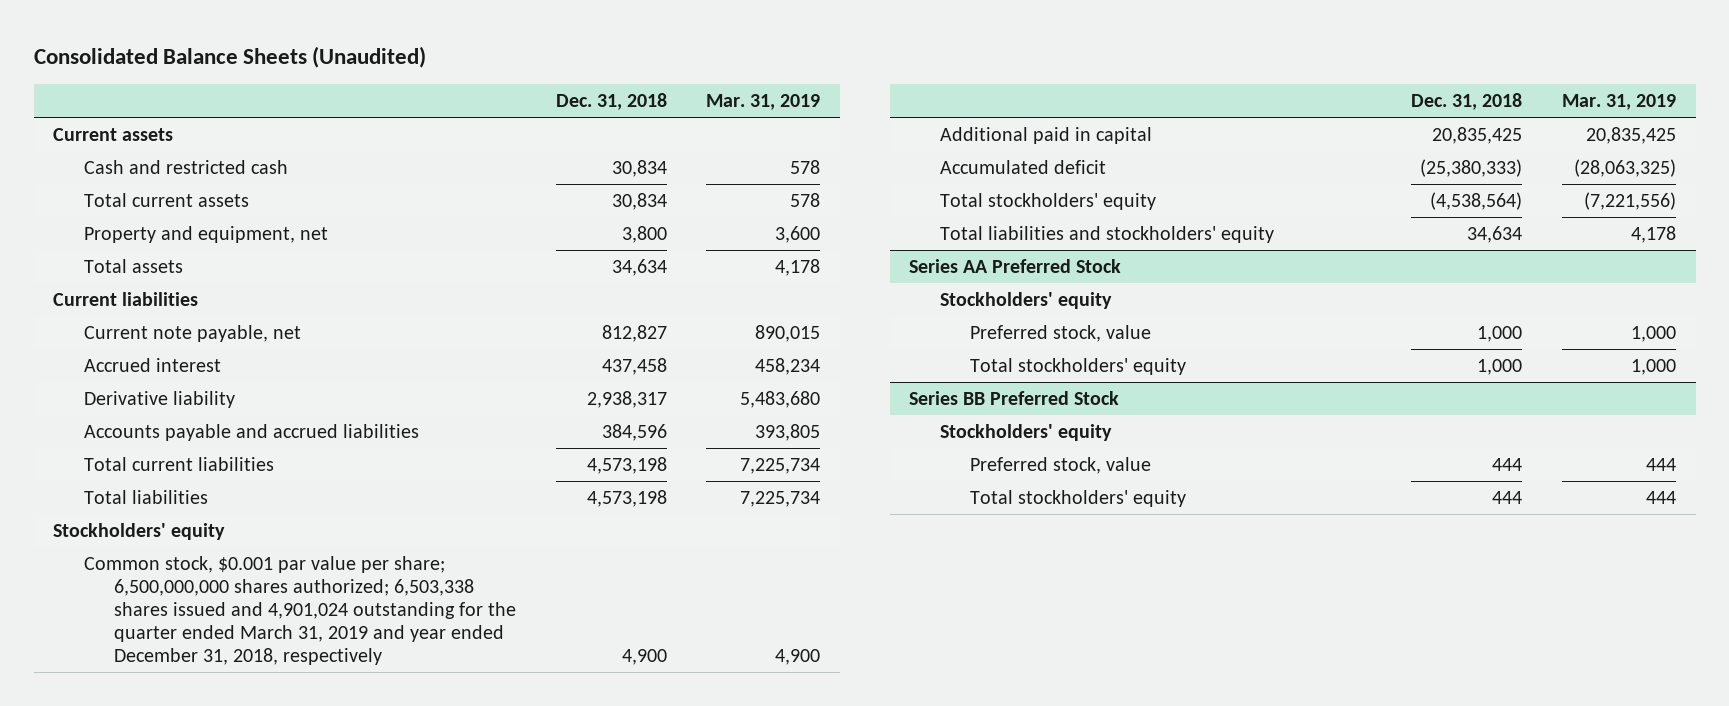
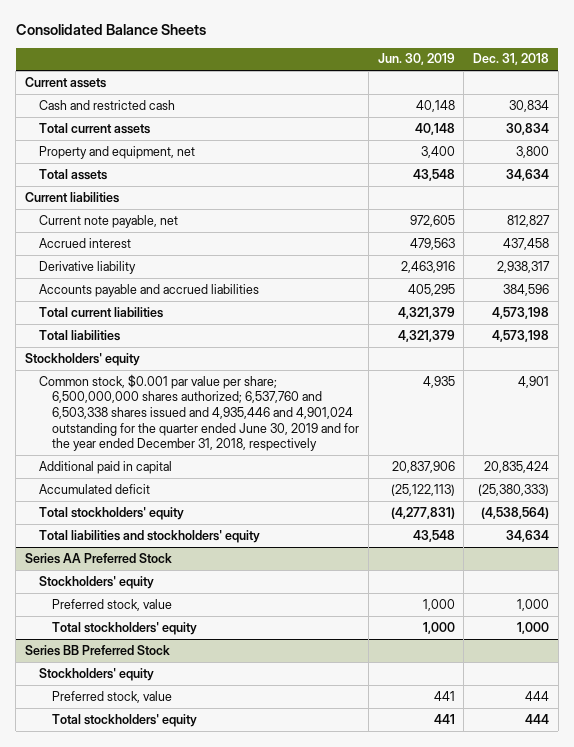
[33,46,426,69] Consolidated Balance Sheets (Unaudited) -> [15,24,206,36] Consolidated Balance Sheets
[706,94,821,111] Mar. 31, 2019 -> none
none -> [377,53,455,66] Jun. 30, 2019
[83,555,516,666] Common stock, $0.001 par value per share; 6,500,000,000 shares authorized; 6,503,338 shares issued and 4,901,024 outstanding for the quarter ended March 31, 2019 and year ended December 31, 2018, respectively -> [38,373,360,452] Common stock, $0.001 par value per share; 6,500,000,000 shares authorized; 6,537,760 and 6,503,338 shares issued and 4,935,446 and 4,901,024 outstanding for the quarter ended June 30, 2019 and for the year ended December 31, 2018, respectively
[621,649,667,666] 4,900 -> [518,375,550,388] 4,901
[1432,126,1523,144] 20,835,425 -> [484,460,550,473] 20,835,424

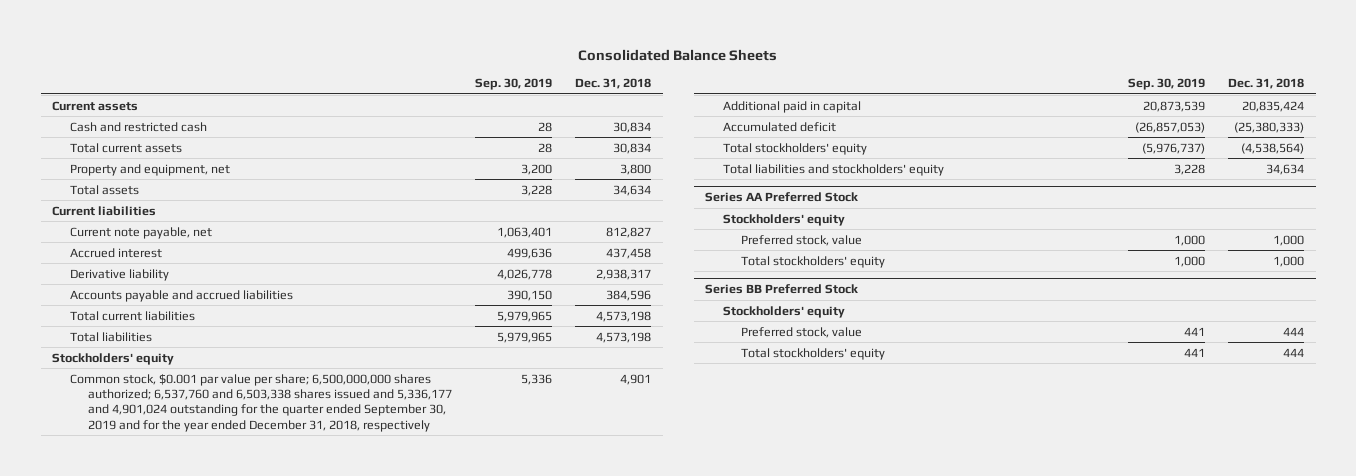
[377,53,455,66] Jun. 30, 2019 -> none
none -> [475,78,553,91] Sep. 30, 2019
[38,373,360,452] Common stock, $0.001 par value per share; 6,500,000,000 shares authorized; 6,537,760 and 6,503,338 shares issued and 4,935,446 and 4,901,024 outstanding for the quarter ended June 30, 2019 and for the year ended December 31, 2018, respectively -> [70,373,453,432] Common stock, $0.001 par value per share; 6,500,000,000 shares authorized; 6,537,760 and 6,503,338 shares issued and 5,336,177 and 4,901,024 outstanding for the quarter ended September 30, 2019 and for the year ended December 31, 2018, respectively

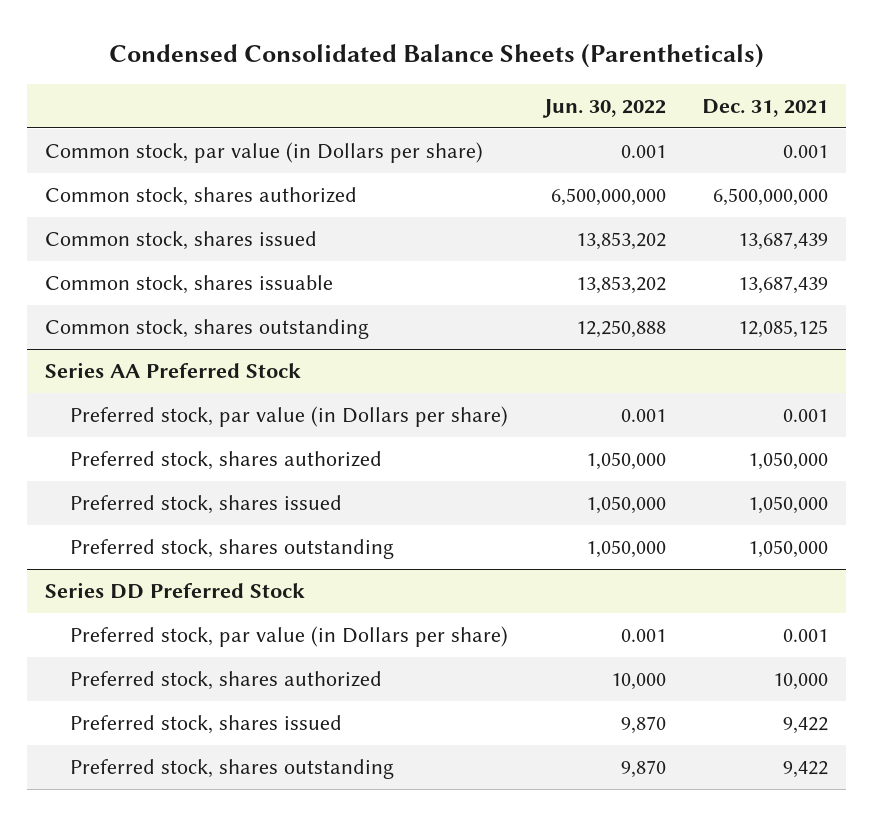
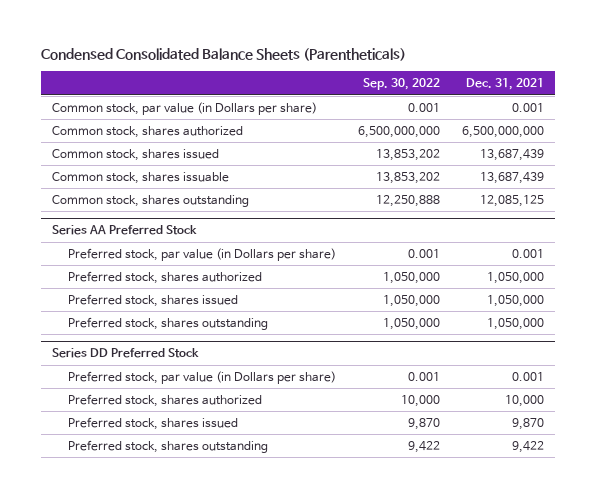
[541,98,666,118] Jun. 30, 2022 -> none
none -> [362,78,440,91] Sep. 30, 2022
[782,717,828,735] 9,422 -> [512,417,545,430] 9,870

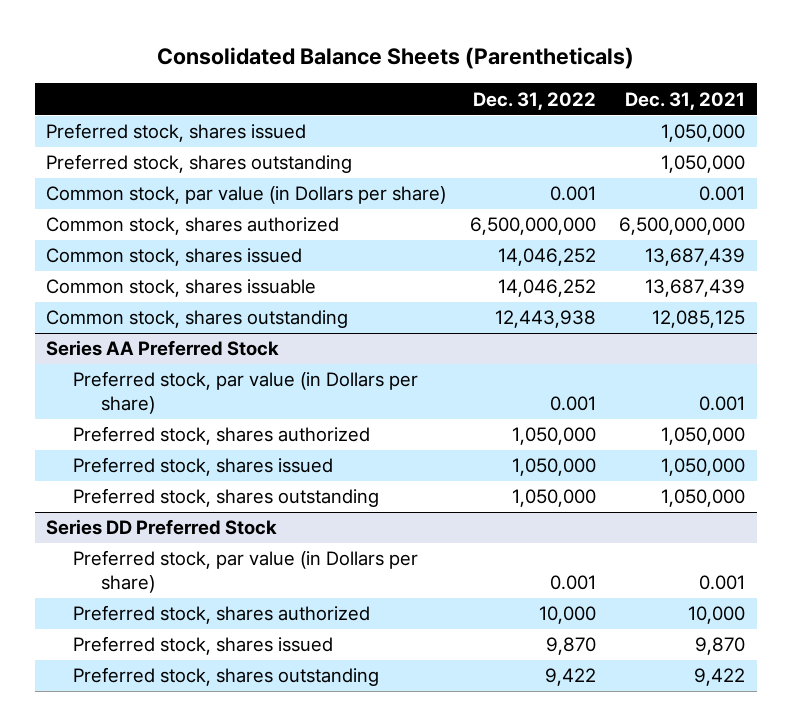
[41,48,407,62] Condensed Consolidated Balance Sheets (Parentheticals) -> [156,47,634,70] Consolidated Balance Sheets (Parentheticals)
[362,78,440,91] Sep. 30, 2022 -> none
none -> [472,91,596,110] Dec. 31, 2022
none -> [46,123,307,143] Preferred stock, shares issued
none -> [46,154,353,174] Preferred stock, shares outstanding

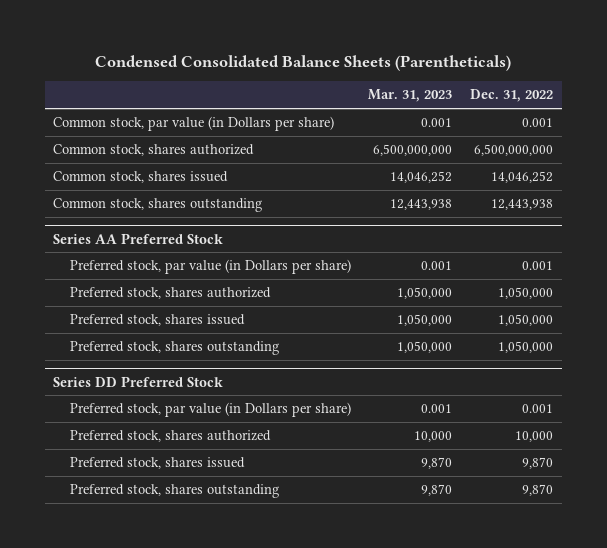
[156,47,634,70] Consolidated Balance Sheets (Parentheticals) -> [95,54,512,71] Condensed Consolidated Balance Sheets (Parentheticals)
[625,91,746,110] Dec. 31, 2021 -> none
none -> [368,89,453,103] Mar. 31, 2023
[46,123,307,143] Preferred stock, shares issued -> none
[46,154,353,174] Preferred stock, shares outstanding -> none
[46,279,317,298] Common stock, shares issuable -> none
[544,668,596,687] 9,422 -> [522,484,554,497] 9,870

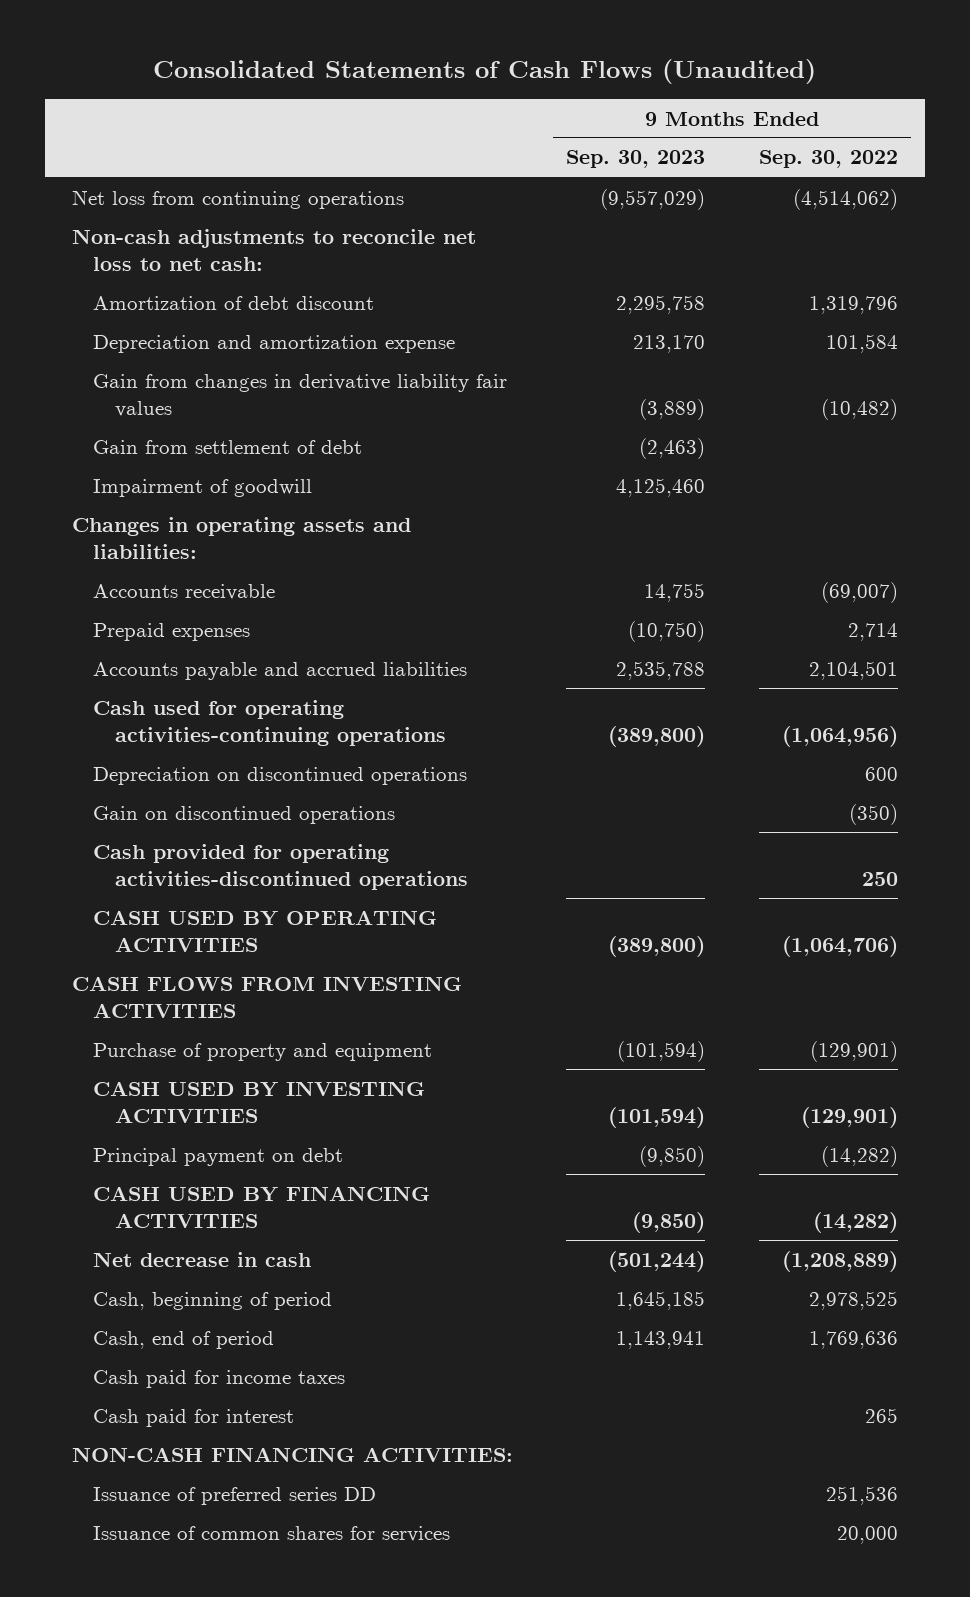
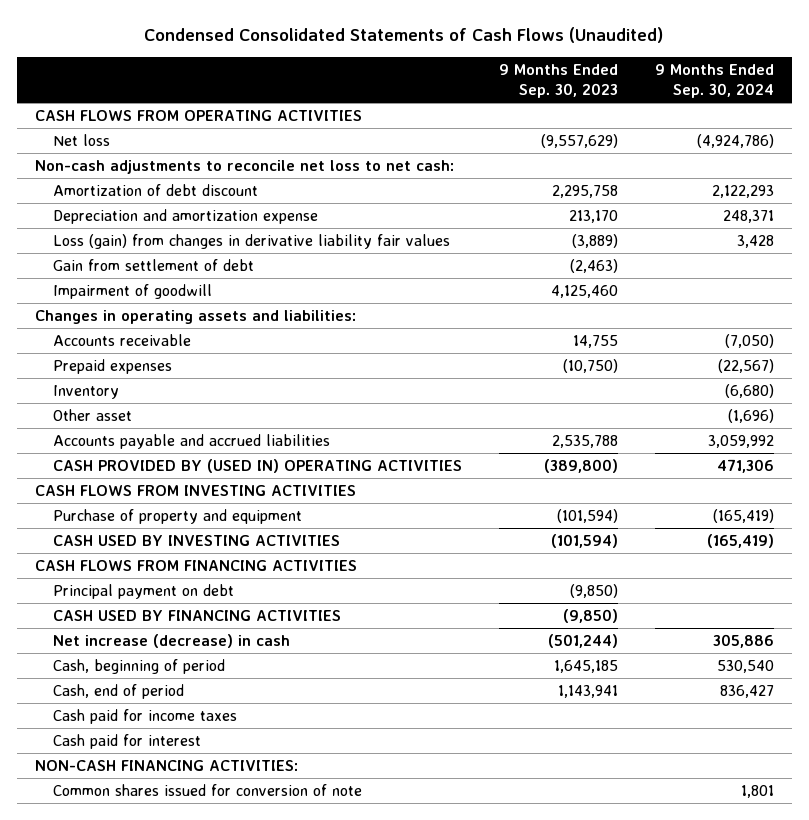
[152,58,816,84] Consolidated Statements of Cash Flows (Unaudited) -> [144,27,664,44] Condensed Consolidated Statements of Cash Flows (Unaudited)
[758,150,898,169] Sep. 30, 2022 -> none
none -> [654,63,774,99] 9 Months Ended Sep. 30, 2024
[71,189,404,209] Net loss from continuing operations -> none
none -> [35,109,363,121] CASH FLOWS FROM OPERATING ACTIVITIES
none -> [52,133,110,146] Net loss
[93,373,508,417] Gain from changes in derivative liability fair values -> [52,233,450,249] Loss (gain) from changes in derivative liability fair values
none -> [52,384,119,399] Inventory
none -> [52,408,132,421] Other asset
[93,699,447,746] Cash used for operating activities-continuing operations -> none
[93,766,468,785] Depreciation on discontinued operations -> none
[93,805,396,824] Gain on discontinued operations -> none
[93,843,469,890] Cash provided for operating activities-discontinued operations -> none
[93,909,438,952] CASH USED BY OPERATING ACTIVITIES -> [52,458,462,473] CASH PROVIDED BY (USED IN) OPERATING ACTIVITIES
none -> [35,559,358,571] CASH FLOWS FROM FINANCING ACTIVITIES
[93,1251,312,1267] Net decrease in cash -> [52,633,290,648] Net increase (decrease) in cash
[93,1486,377,1505] Issuance of preferred series DD -> none
[93,1525,451,1542] Issuance of common shares for services -> none
none -> [52,783,362,796] Common shares issued for conversion of note

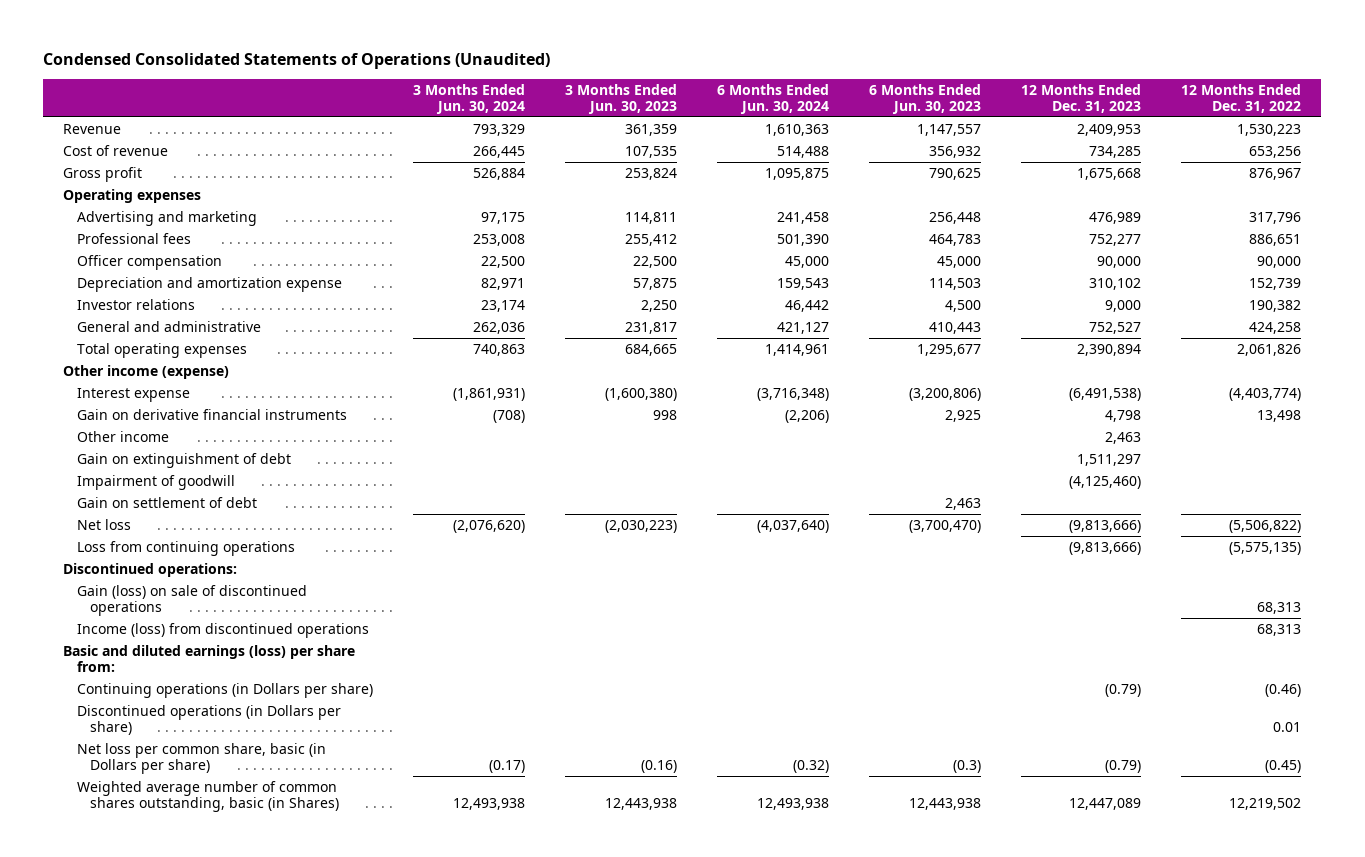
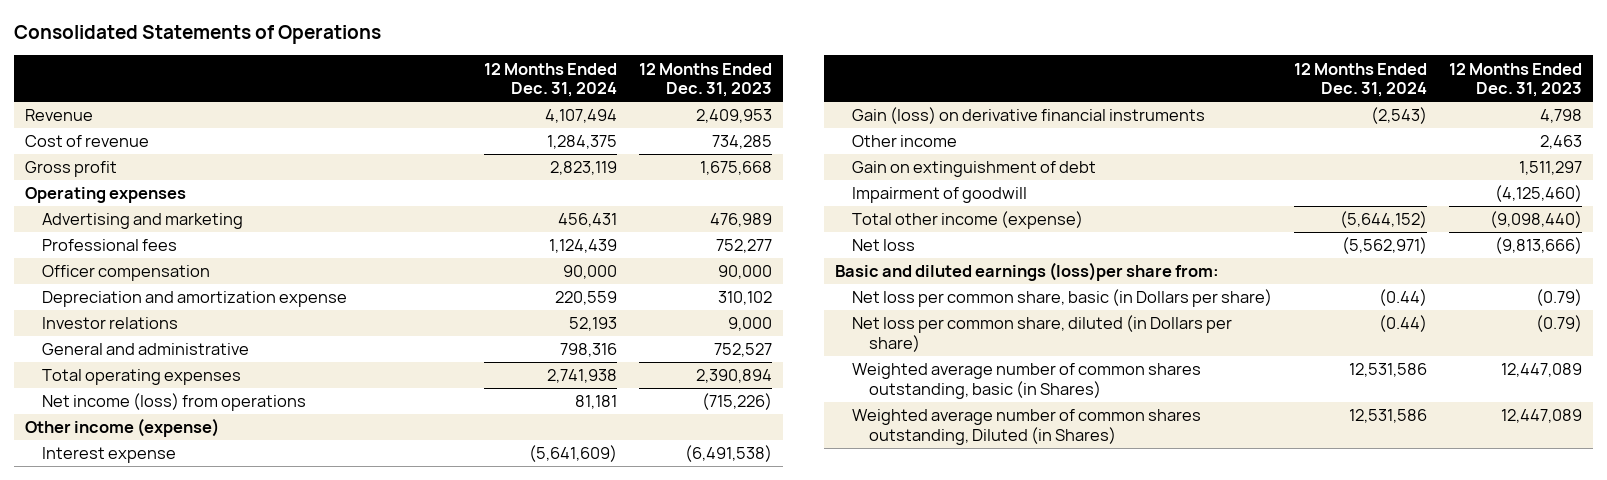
[43,52,551,69] Condensed Consolidated Statements of Operations (Unaudited) -> [13,25,381,45] Consolidated Statements of Operations
[412,83,525,114] 3 Months Ended Jun. 30, 2024 -> none
[564,83,677,114] 3 Months Ended Jun. 30, 2023 -> none
[716,83,829,114] 6 Months Ended Jun. 30, 2024 -> none
[869,83,982,114] 6 Months Ended Jun. 30, 2023 -> none
[1181,83,1302,113] 12 Months Ended Dec. 31, 2022 -> none
none -> [483,62,617,98] 12 Months Ended Dec. 31, 2024
none -> [41,393,306,412] Net income (loss) from operations
[76,408,347,420] Gain on derivative financial instruments -> [852,107,1206,125] Gain (loss) on derivative financial instruments
[76,496,257,508] Gain on settlement of debt -> none
none -> [852,211,1084,230] Total other income (expense)
[76,540,295,556] Loss from continuing operations -> none
[63,562,238,577] Discontinued operations: -> none
[76,584,307,616] Gain (loss) on sale of discontinued operations -> none
[76,622,369,638] Income (loss) from discontinued operations -> none
[76,682,373,698] Continuing operations (in Dollars per share) -> none
[76,704,341,735] Discontinued operations (in Dollars per share) -> none
[63,644,356,672] Basic and diluted earnings (loss) per share from: -> [835,262,1220,282] Basic and diluted earnings (loss)per share from:
none -> [852,315,1233,352] Net loss per common share, diluted (in Dollars per share)
none -> [852,409,1202,445] Weighted average number of common shares outstanding, Diluted (in Shares)

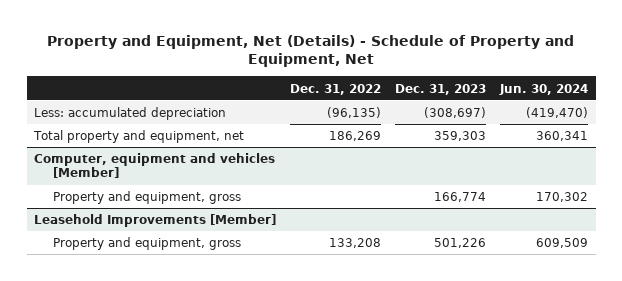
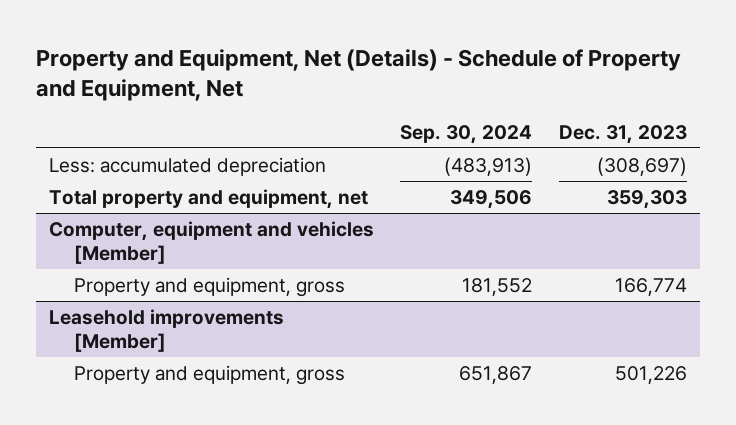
[290,83,382,95] Dec. 31, 2022 -> none
[499,83,589,95] Jun. 30, 2024 -> none
none -> [400,124,533,144] Sep. 30, 2024
[33,214,276,228] Leasehold Improvements [Member] -> [48,308,284,353] Leasehold improvements [Member]

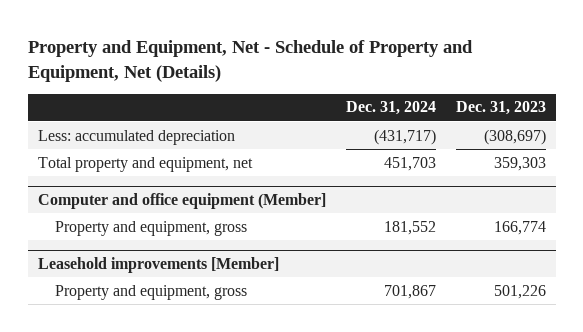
[35,49,681,102] Property and Equipment, Net (Details) - Schedule of Property and Equipment, Net -> [27,39,473,82] Property and Equipment, Net - Schedule of Property and Equipment, Net (Details)
[400,124,533,144] Sep. 30, 2024 -> none
none -> [345,101,436,116] Dec. 31, 2024
[48,220,374,265] Computer, equipment and vehicles [Member] -> [37,192,326,209] Computer and office equipment (Member]

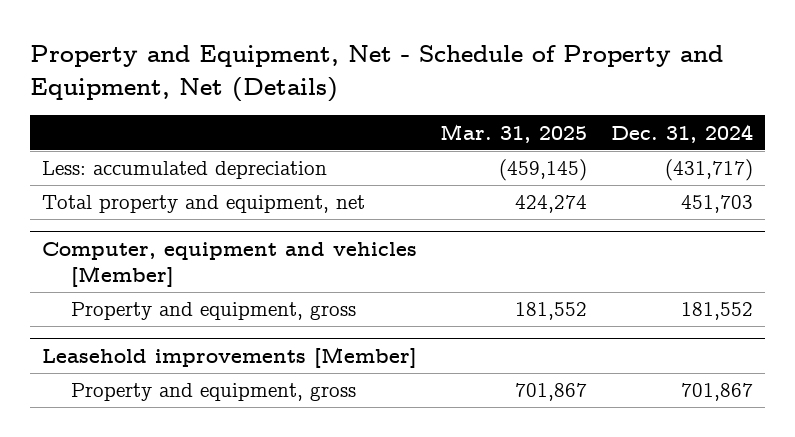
[455,101,546,116] Dec. 31, 2023 -> none
none -> [440,123,588,143] Mar. 31, 2025
[37,192,326,209] Computer and office equipment (Member] -> [41,242,417,288] Computer, equipment and vehicles [Member]

